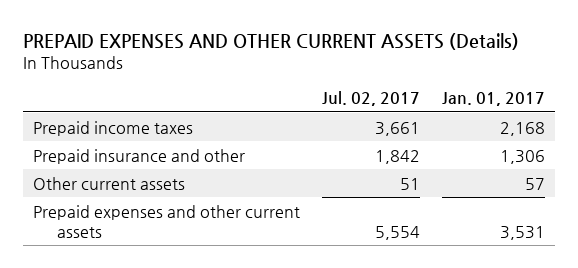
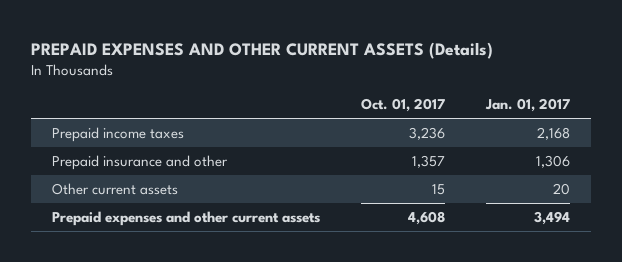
[321,91,420,107] Jul. 02, 2017 -> none
none -> [360,98,445,113] Oct. 01, 2017
[524,177,545,190] 57 -> [553,183,571,196] 20
[499,225,545,240] 3,531 -> [534,211,571,226] 3,494

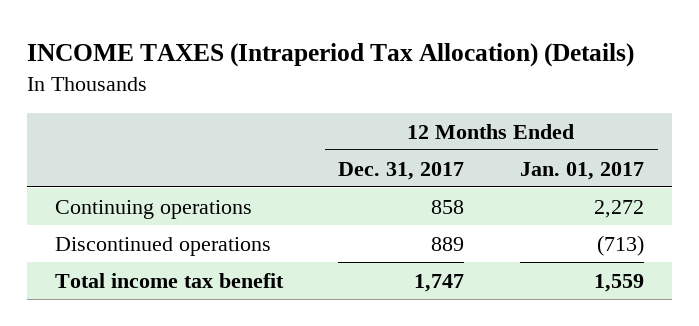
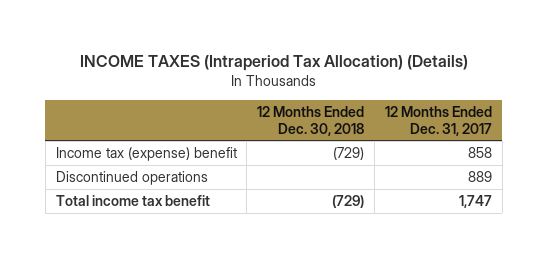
[520,161,645,180] Jan. 01, 2017 -> none
none -> [257,105,365,136] 12 Months Ended Dec. 30, 2018
[54,199,252,219] Continuing operations -> [55,146,237,161] Income tax (expense) benefit

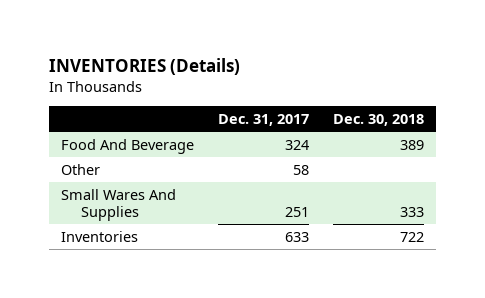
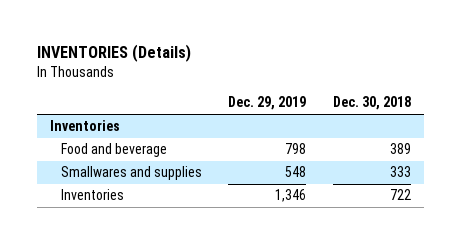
[217,114,309,127] Dec. 31, 2017 -> none
none -> [228,96,307,111] Dec. 29, 2019
[61,163,101,175] Other -> none
none -> [49,120,120,132] Inventories
[61,138,195,154] Food And Beverage -> [61,143,168,158] Food and beverage
[61,188,177,221] Small Wares And Supplies -> [61,166,203,181] Smallwares and supplies

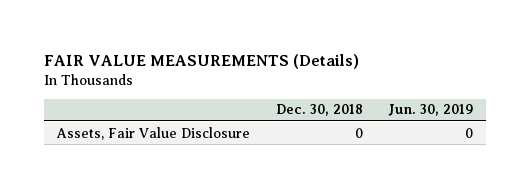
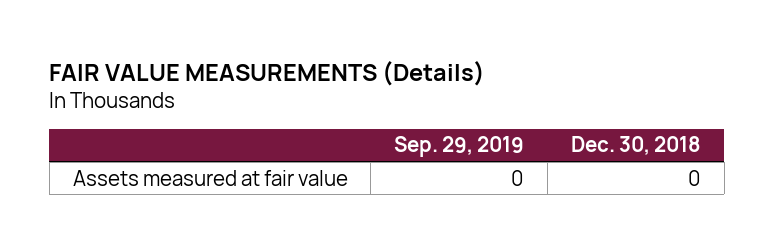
[387,104,473,117] Jun. 30, 2019 -> none
none -> [394,136,525,158] Sep. 29, 2019
[56,126,251,140] Assets, Fair Value Disclosure -> [72,169,348,186] Assets measured at fair value

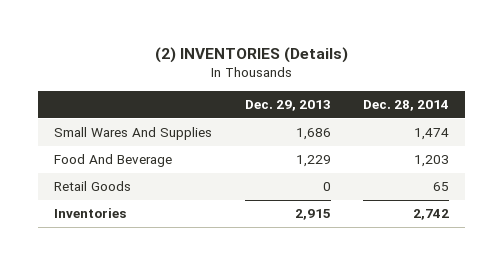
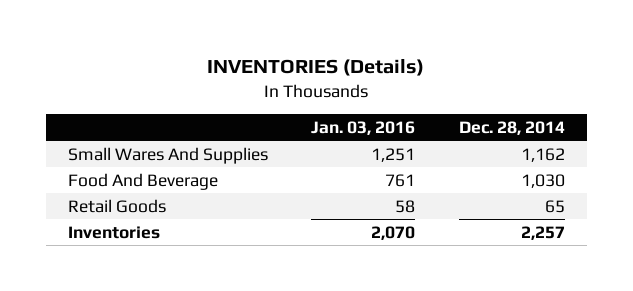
[154,46,348,63] (2) INVENTORIES (Details) -> [207,58,425,76] INVENTORIES (Details)
[244,99,331,111] Dec. 29, 2013 -> none
none -> [311,120,416,135] Jan. 03, 2016
[414,128,450,141] 1,474 -> [521,147,566,162] 1,162
[414,155,450,168] 1,203 -> [521,173,566,188] 1,030
[413,209,450,221] 2,742 -> [521,225,566,240] 2,257

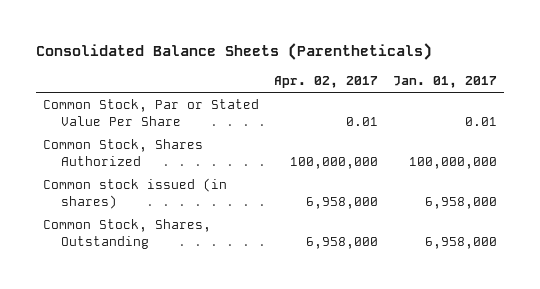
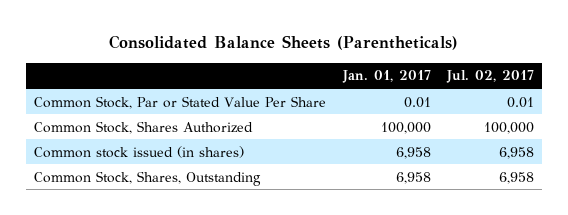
[273,76,378,89] Apr. 02, 2017 -> none
none -> [445,70,534,84] Jul. 02, 2017
[408,156,497,169] 100,000,000 -> [380,121,431,134] 100,000
[424,196,497,209] 6,958,000 -> [395,146,431,159] 6,958
[424,236,497,249] 6,958,000 -> [395,171,431,184] 6,958

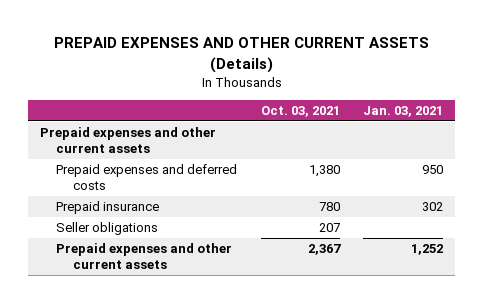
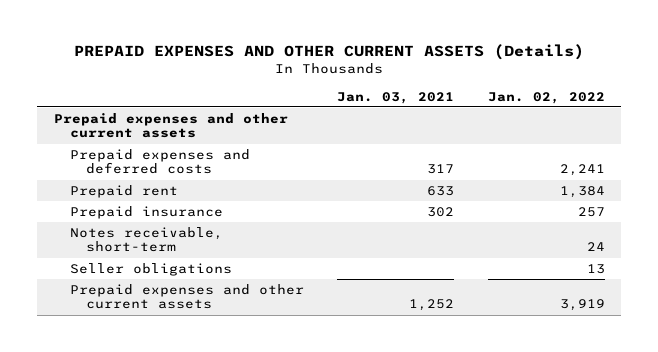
[260,106,340,118] Oct. 03, 2021 -> none
none -> [487,91,605,104] Jan. 02, 2022
[422,165,444,175] 950 -> [427,164,455,175] 317
none -> [69,184,178,198] Prepaid rent
none -> [69,226,223,253] Notes receivable, short-term

